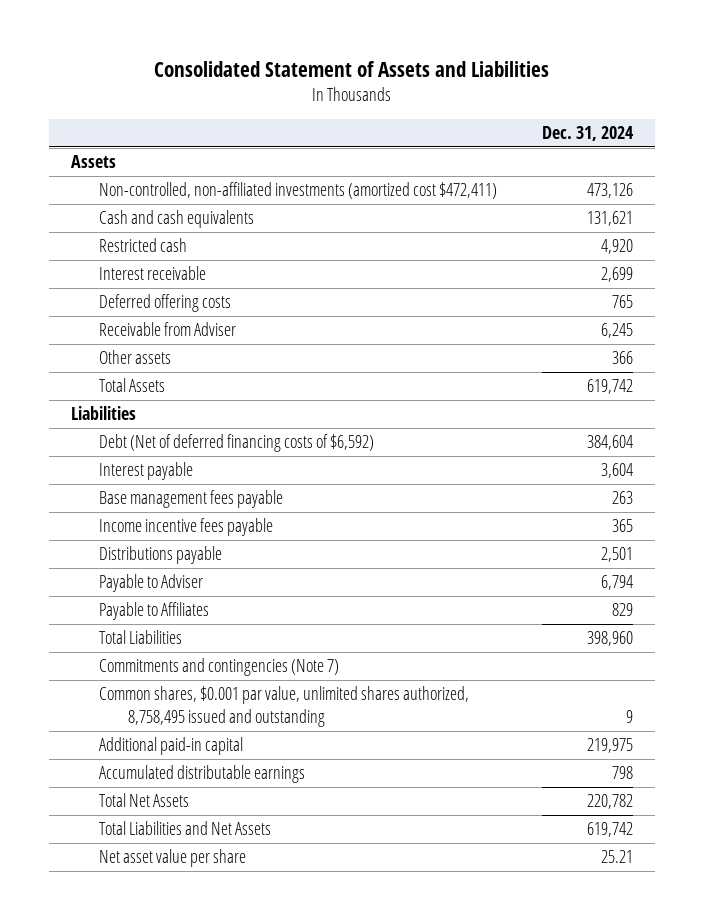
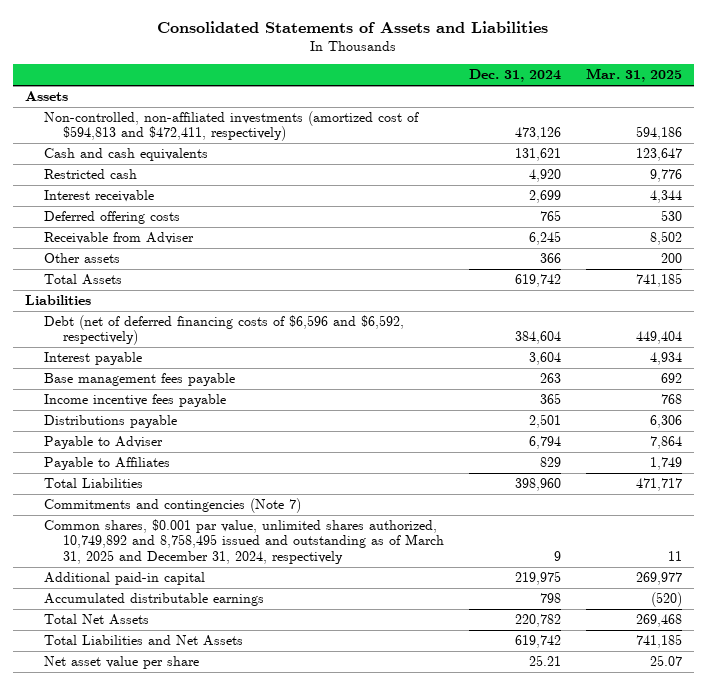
[153,60,549,77] Consolidated Statement of Assets and Liabilities -> [157,21,549,34] Consolidated Statements of Assets and Liabilities
none -> [585,68,682,83] Mar. 31, 2025
[99,182,498,200] Non-controlled, non-affiliated investments (amortized cost $472,411) -> [43,110,419,142] Non-controlled, non-affiliated investments (amortized cost of $594,813 and $472,411, respectively)
[99,434,375,453] Debt (Net of deferred financing costs of $6,592) -> [43,314,404,346] Debt (net of deferred financing costs of $6,596 and $6,592, respectively)
[99,686,470,728] Common shares, $0.001 par value, unlimited shares authorized, 8,758,495 issued and outstanding -> [43,518,444,564] Common shares, $0.001 par value, unlimited shares authorized, 10,749,892 and 8,758,495 issued and outstanding as of March 31, 2025 and December 31, 2024, respectively

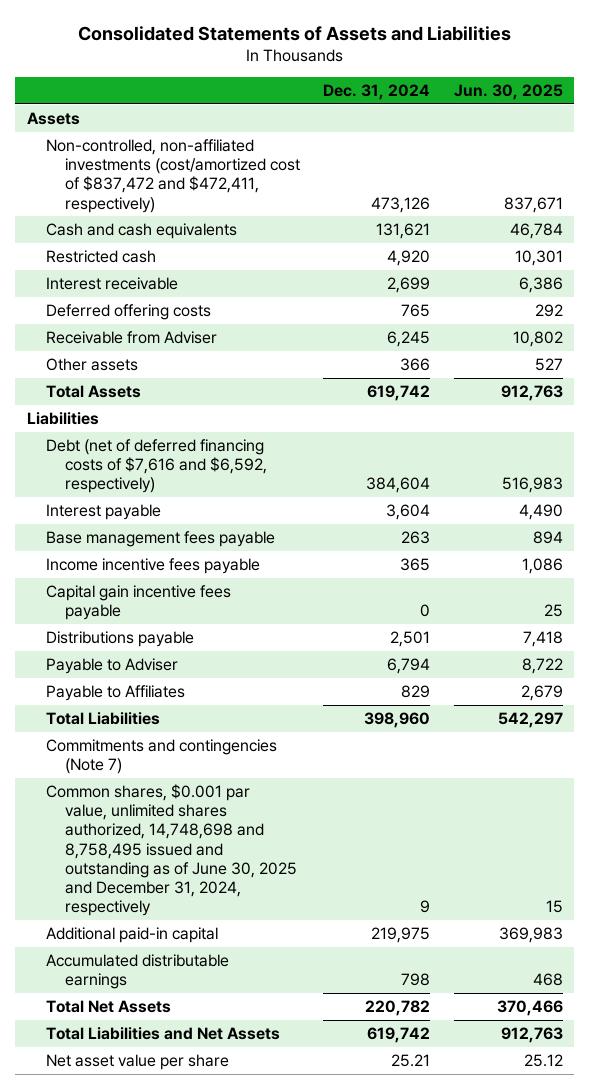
[585,68,682,83] Mar. 31, 2025 -> none
none -> [453,84,563,101] Jun. 30, 2025
[43,110,419,142] Non-controlled, non-affiliated investments (amortized cost of $594,813 and $472,411, respectively) -> [45,138,301,213] Non-controlled, non-affiliated investments (cost/amortized cost of $837,472 and $472,411, respectively)
[43,314,404,346] Debt (net of deferred financing costs of $6,596 and $6,592, respectively) -> [45,438,268,494] Debt (net of deferred financing costs of $7,616 and $6,592, respectively)
none -> [45,584,231,621] Capital gain incentive fees payable
[43,518,444,564] Common shares, $0.001 par value, unlimited shares authorized, 10,749,892 and 8,758,495 issued and outstanding as of March 31, 2025 and December 31, 2024, respectively -> [45,783,298,917] Common shares, $0.001 par value, unlimited shares authorized, 14,748,698 and 8,758,495 issued and outstanding as of June 30, 2025 and December 31, 2024, respectively

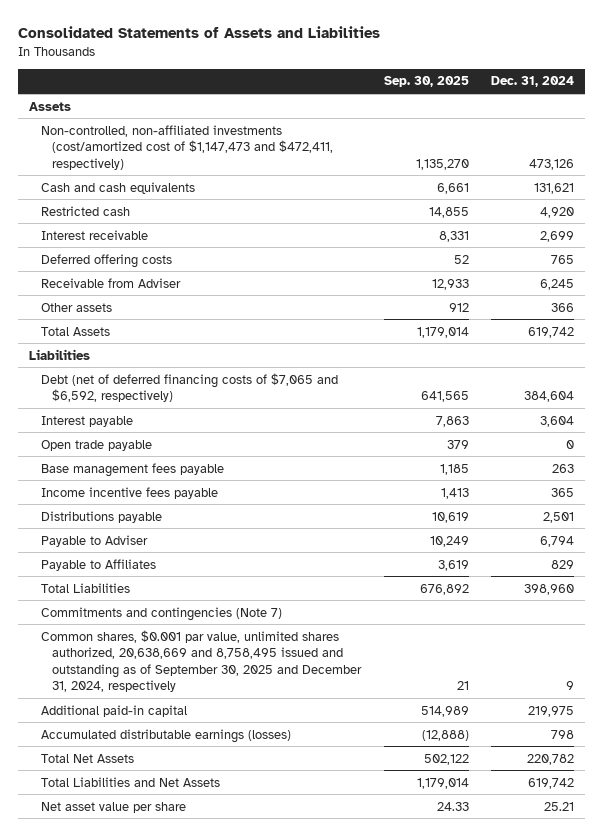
[453,84,563,101] Jun. 30, 2025 -> none
none -> [383,76,469,88] Sep. 30, 2025
[45,138,301,213] Non-controlled, non-affiliated investments (cost/amortized cost of $837,472 and $472,411, respectively) -> [40,124,334,170] Non-controlled, non-affiliated investments (cost/amortized cost of $1,147,473 and $472,411, respectively)
[45,438,268,494] Debt (net of deferred financing costs of $7,616 and $6,592, respectively) -> [40,372,338,403] Debt (net of deferred financing costs of $7,065 and $6,592, respectively)
none -> [40,439,152,451] Open trade payable
[45,584,231,621] Capital gain incentive fees payable -> none
[45,783,298,917] Common shares, $0.001 par value, unlimited shares authorized, 14,748,698 and 8,758,495 issued and outstanding as of June 30, 2025 and December 31, 2024, respectively -> [40,629,363,693] Common shares, $0.001 par value, unlimited shares authorized, 20,638,669 and 8,758,495 issued and outstanding as of September 30, 2025 and December 31, 2024, respectively
[45,953,229,990] Accumulated distributable earnings -> [40,728,291,743] Accumulated distributable earnings (losses)

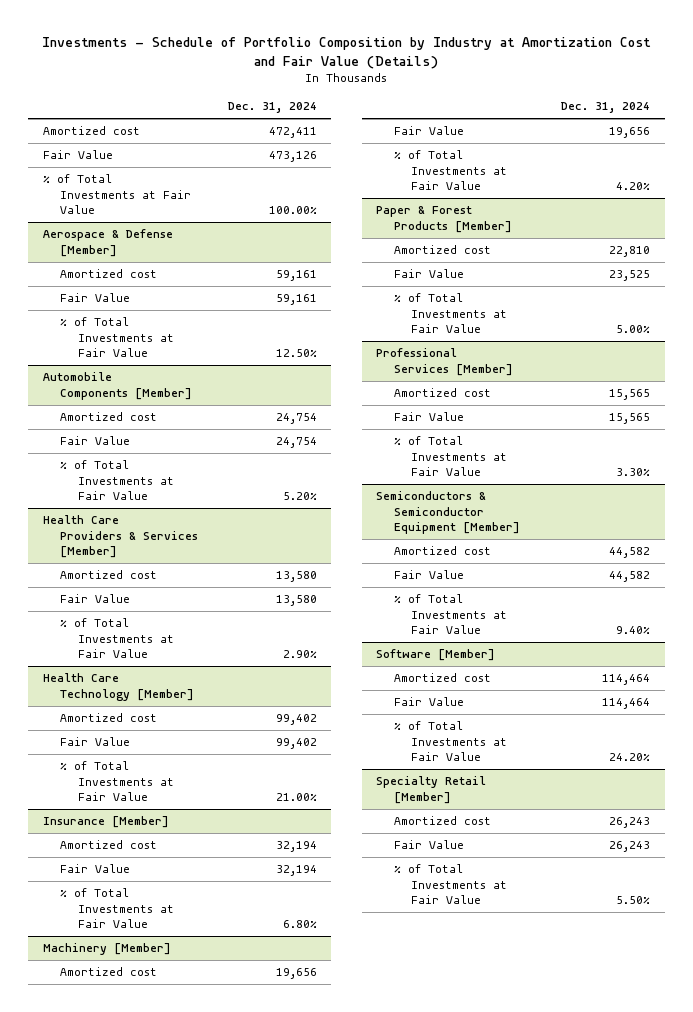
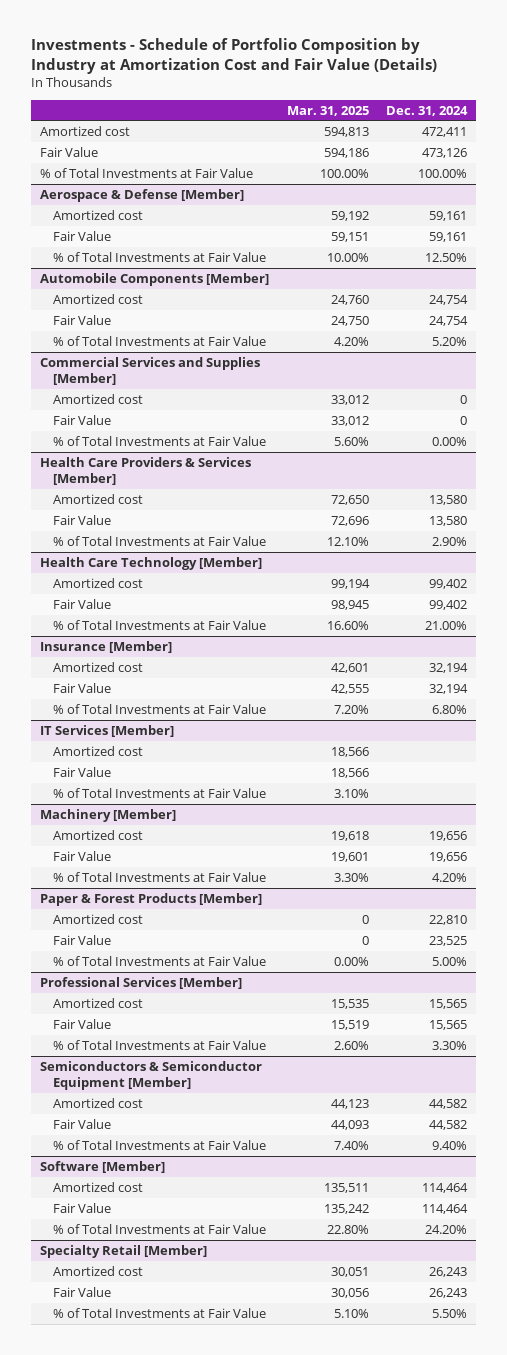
none -> [286,105,369,116] Mar. 31, 2025
none -> [39,356,260,386] Commercial Services and Supplies [Member]
none -> [53,393,144,404] Amortized cost
none -> [53,414,112,425] Fair Value
none -> [53,435,267,446] % of Total Investments at Fair Value
none -> [39,724,174,737] IT Services [Member]
none -> [53,745,144,756] Amortized cost
none -> [53,766,112,777] Fair Value
none -> [53,787,267,798] % of Total Investments at Fair Value

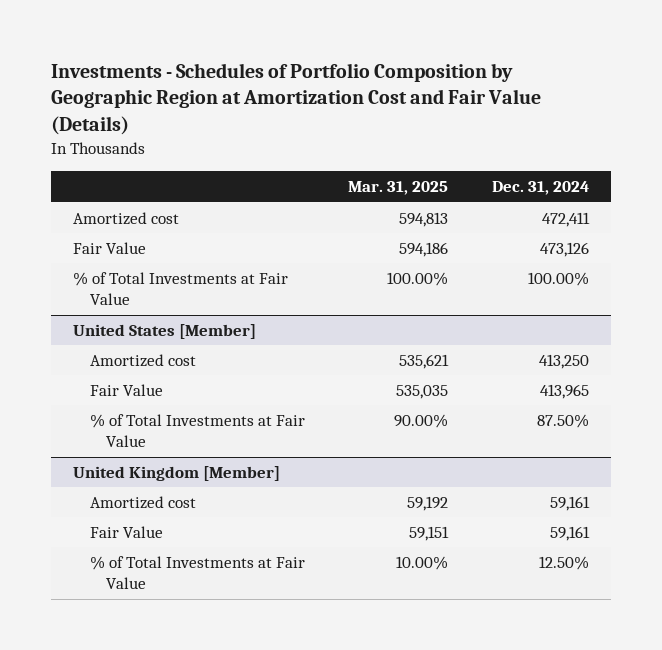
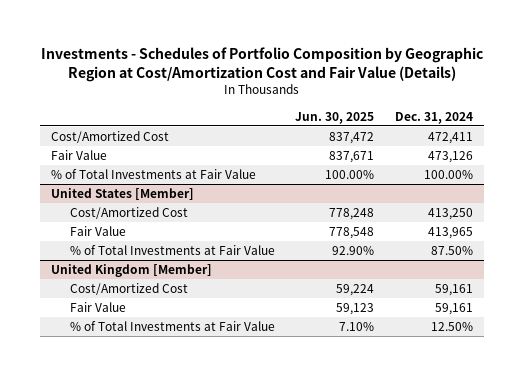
[51,62,542,135] Investments - Schedules of Portfolio Composition by Geographic Region at Amortization Cost and Fair Value (Details) -> [41,47,484,82] Investments - Schedules of Portfolio Composition by Geographic Region at Cost/Amortization Cost and Fair Value (Details)
[348,181,449,196] Mar. 31, 2025 -> none
none -> [295,111,375,124] Jun. 30, 2025
[73,212,180,226] Amortized cost -> [50,131,169,144] Cost/Amortized Cost
[89,354,196,368] Amortized cost -> [69,207,188,220] Cost/Amortized Cost
[89,496,196,510] Amortized cost -> [69,283,188,296] Cost/Amortized Cost

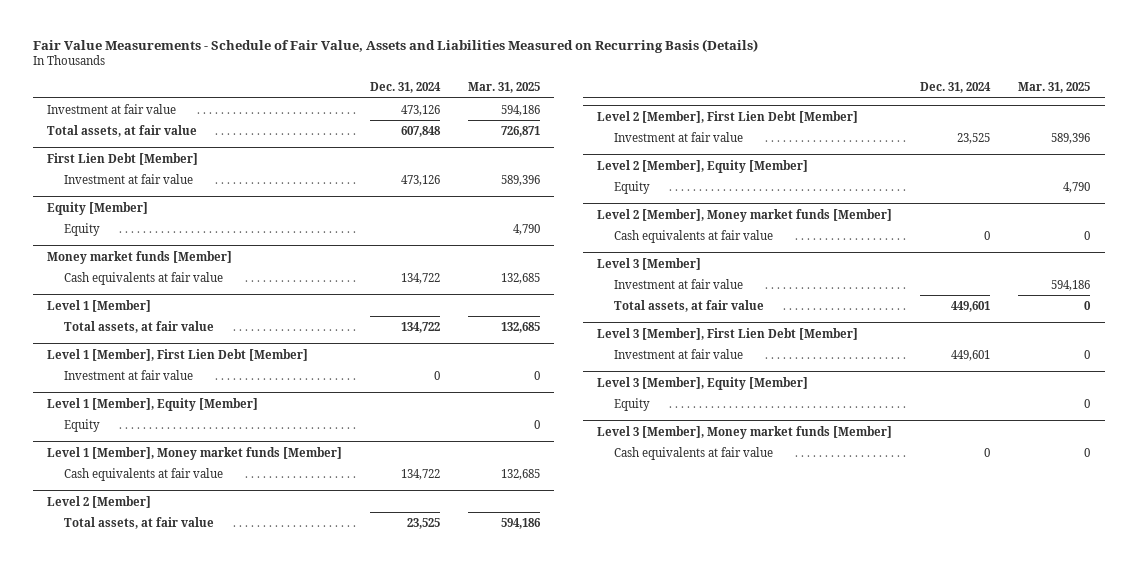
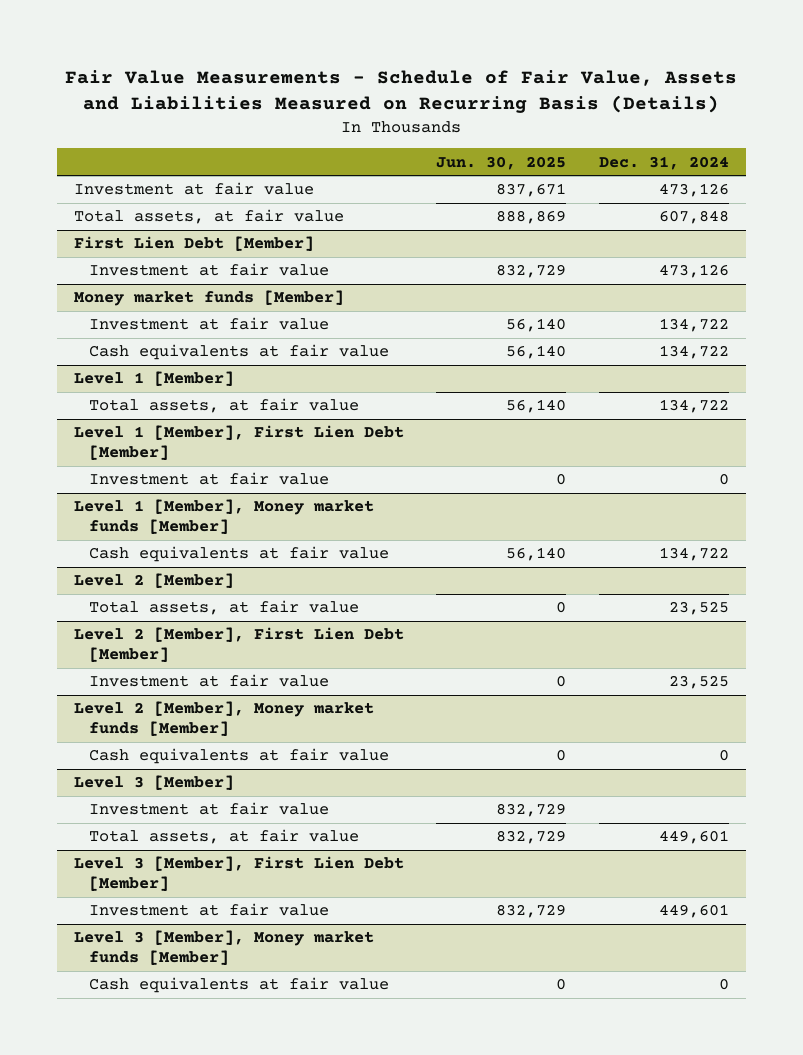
[468,82,541,94] Mar. 31, 2025 -> none
none -> [436,155,567,170] Jun. 30, 2025
[46,201,148,215] Equity [Member] -> none
[63,222,100,236] Equity -> none
none -> [89,317,330,331] Investment at fair value
[46,397,258,411] Level 1 [Member], Equity [Member] -> none
[63,418,100,432] Equity -> none
[596,159,808,173] Level 2 [Member], Equity [Member] -> none
[613,180,650,194] Equity -> none
[596,376,808,390] Level 3 [Member], Equity [Member] -> none
[613,397,650,411] Equity -> none

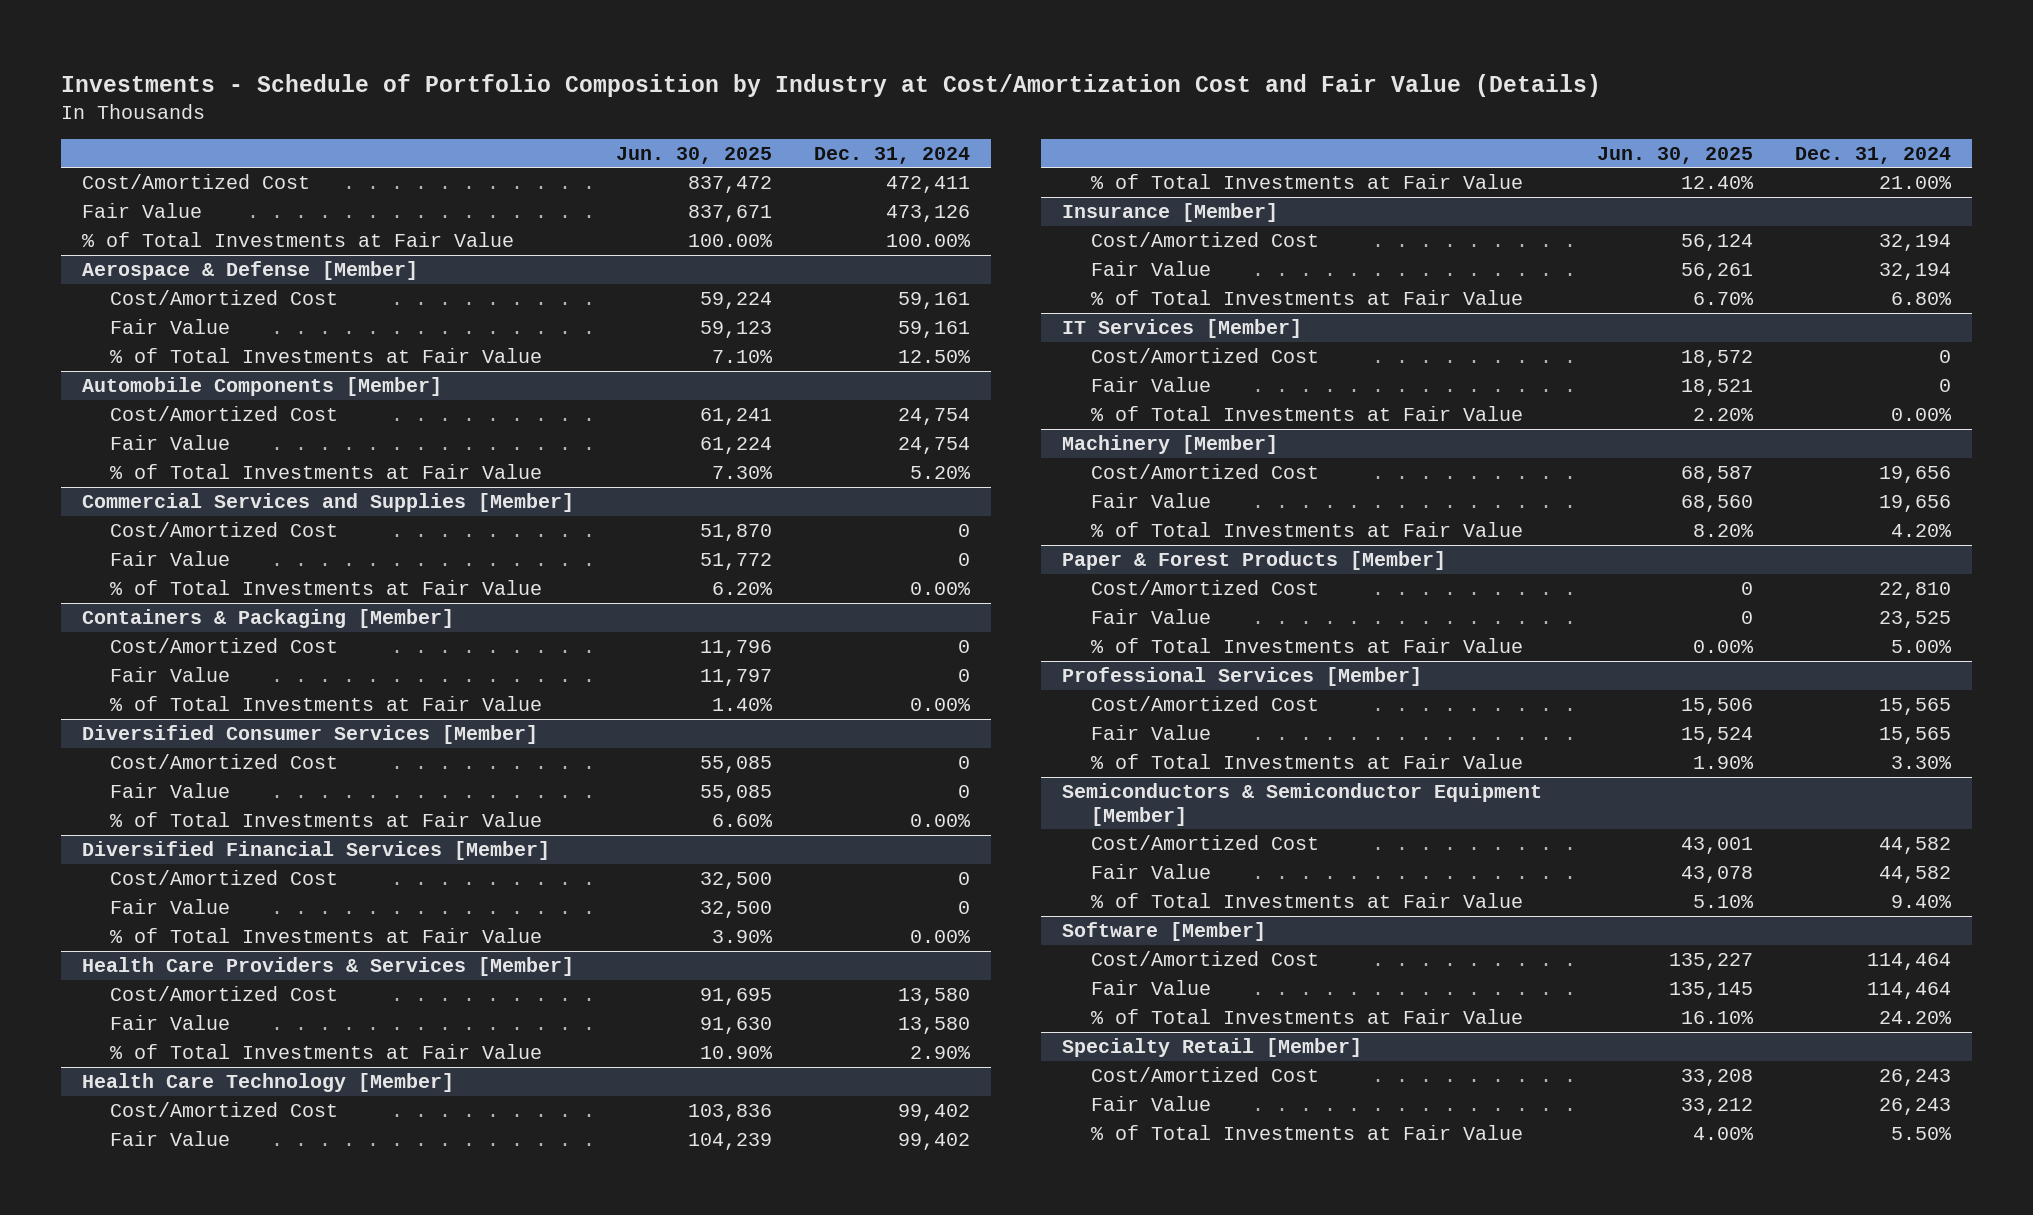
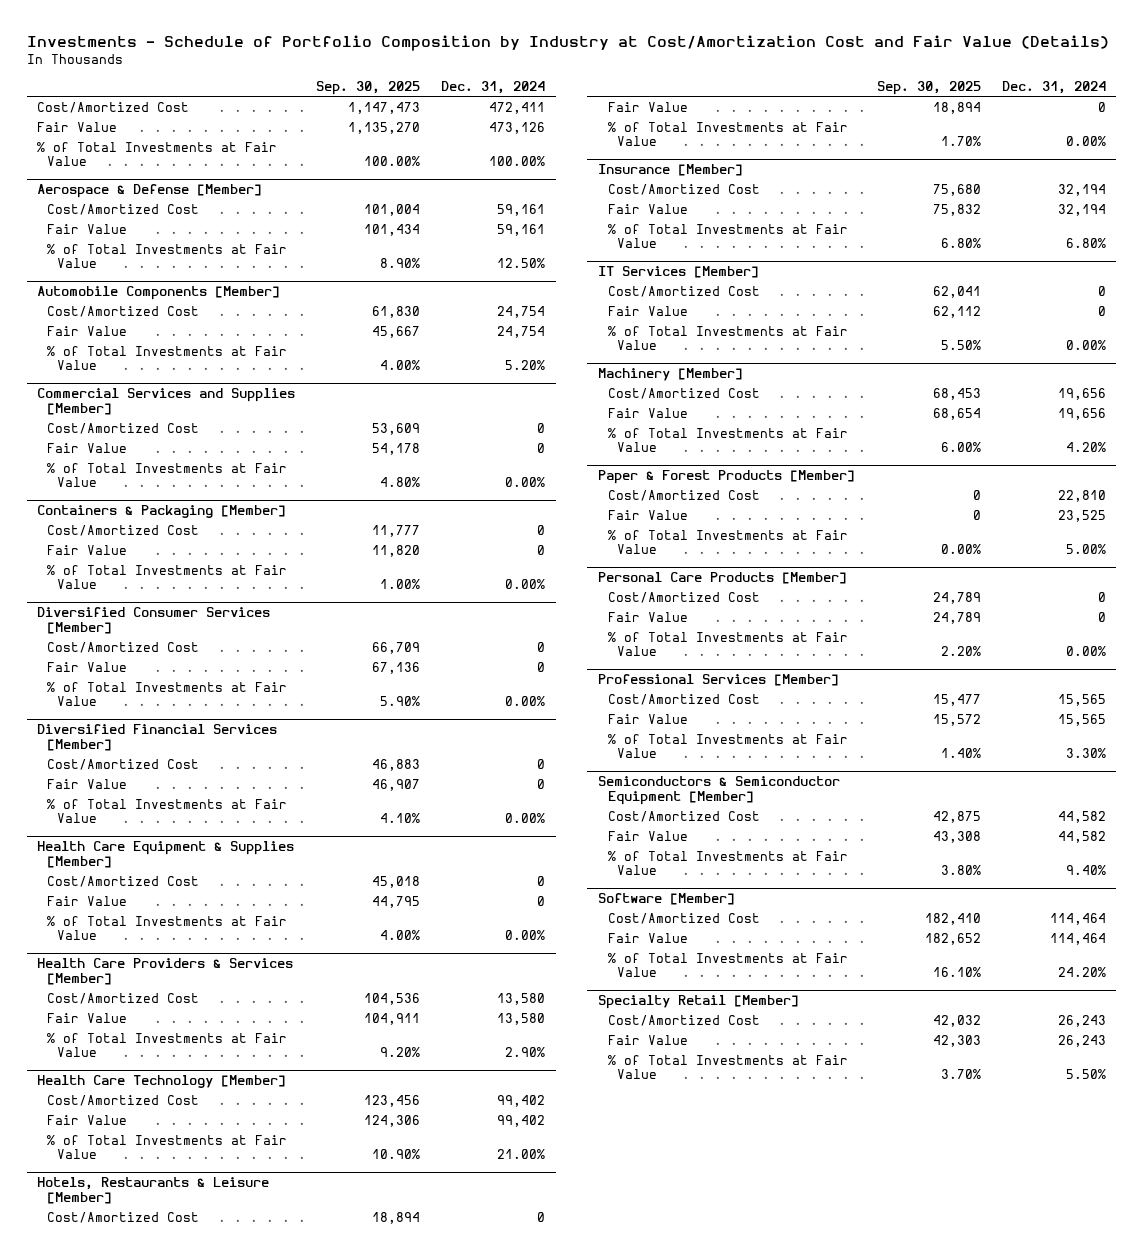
[616,146,773,164] Jun. 30, 2025 -> none
none -> [316,80,421,95] Sep. 30, 2025
none -> [37,841,295,868] Health Care Equipment & Supplies [Member]
none -> [47,875,200,887] Cost/Amortized Cost
none -> [47,895,128,906] Fair Value
none -> [47,915,288,941] % of Total Investments at Fair Value
none -> [37,1177,270,1204] Hotels, Restaurants & Leisure [Member]
none -> [47,1211,200,1223] Cost/Amortized Cost
none -> [607,101,688,112] Fair Value
none -> [607,121,848,147] % of Total Investments at Fair Value
none -> [597,572,847,585] Personal Care Products [Member]
none -> [607,591,760,603] Cost/Amortized Cost
none -> [607,611,688,622] Fair Value
none -> [607,631,848,657] % of Total Investments at Fair Value

